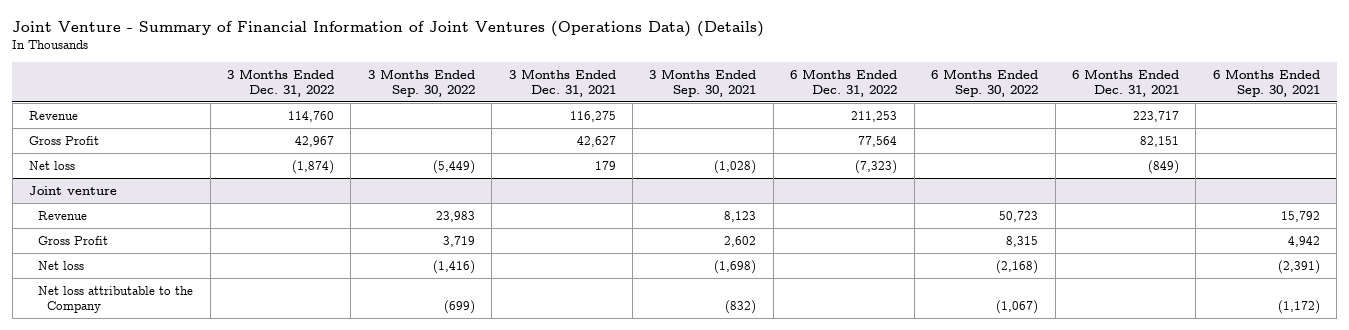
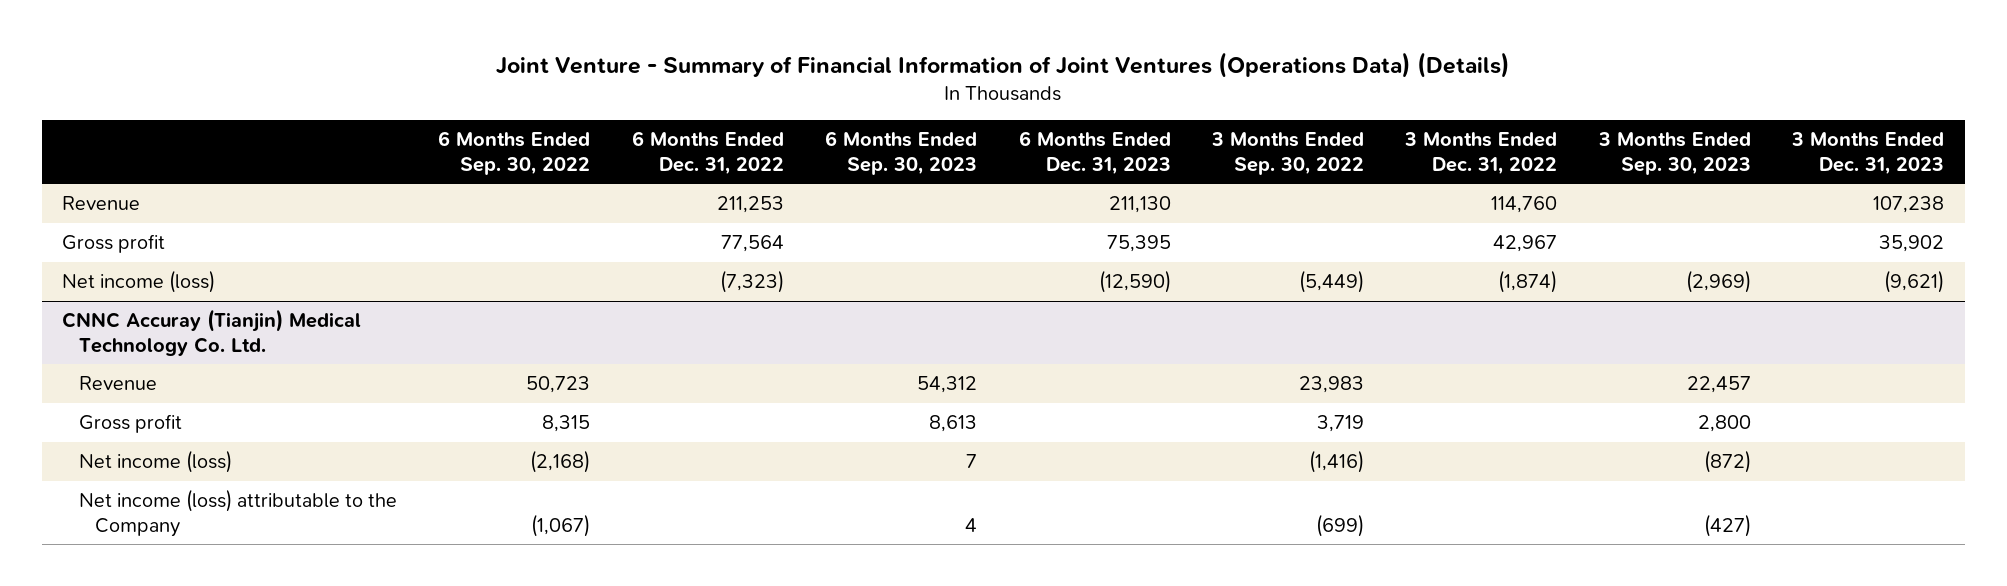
[508,68,616,97] 3 Months Ended Dec. 31, 2021 -> none
[649,68,757,97] 3 Months Ended Sep. 30, 2021 -> none
[1071,68,1179,97] 6 Months Ended Dec. 31, 2021 -> none
[1212,68,1320,97] 6 Months Ended Sep. 30, 2021 -> none
none -> [825,131,978,175] 6 Months Ended Sep. 30, 2023
none -> [1018,131,1171,175] 6 Months Ended Dec. 31, 2023
none -> [1597,132,1751,175] 3 Months Ended Sep. 30, 2023
none -> [1791,132,1945,175] 3 Months Ended Dec. 31, 2023
[29,185,118,195] Joint venture -> none
[29,135,100,145] Gross Profit -> [62,234,166,254] Gross profit
[29,160,76,170] Net loss -> [62,270,216,294] Net income (loss)
none -> [62,309,362,356] CNNC Accuray (Tianjin) Medical Technology Co. Ltd.
[38,235,109,245] Gross Profit -> [78,414,182,434] Gross profit
[38,260,85,270] Net loss -> [78,450,232,474] Net income (loss)
[38,285,194,313] Net loss attributable to the Company -> [78,489,397,537] Net income (loss) attributable to the Company

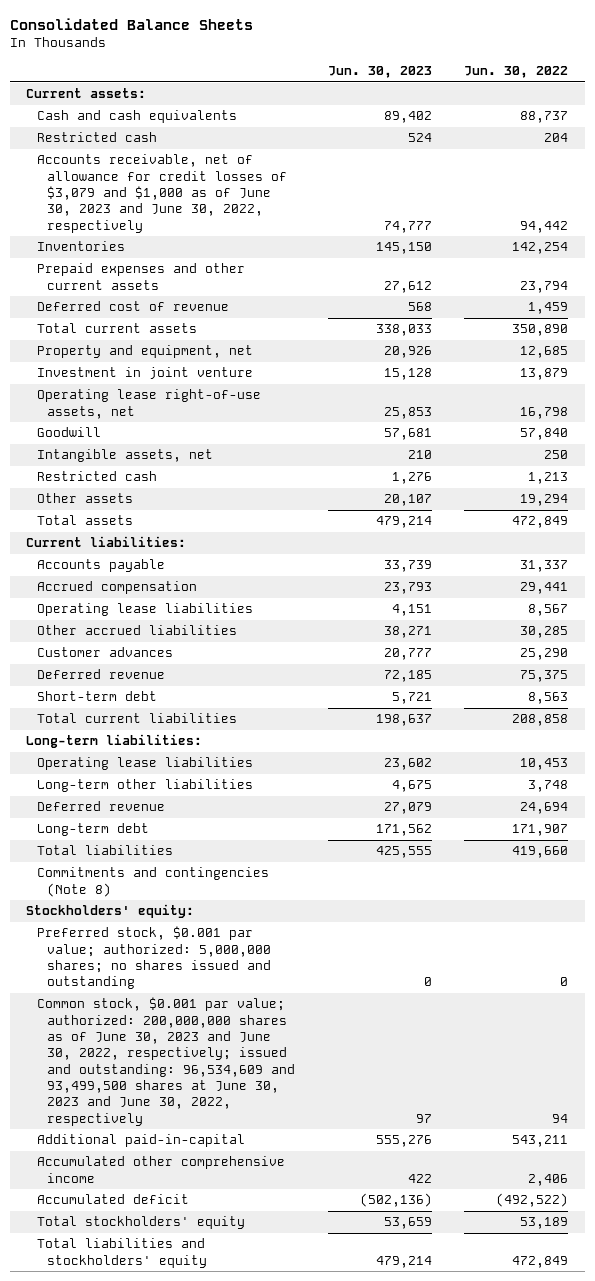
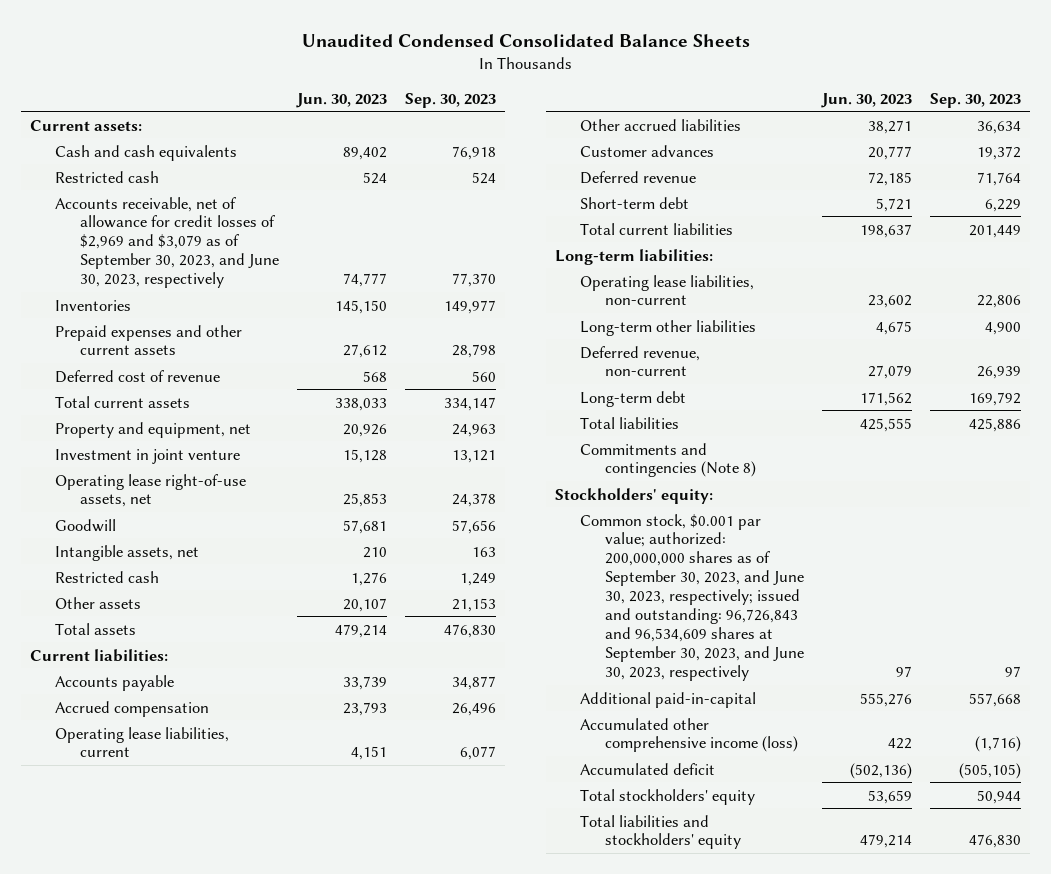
[10,17,254,30] Consolidated Balance Sheets -> [301,33,750,47] Unaudited Condensed Consolidated Balance Sheets
[464,66,569,79] Jun. 30, 2022 -> none
none -> [405,92,497,108] Sep. 30, 2023
[36,154,288,233] Accounts receivable, net of allowance for credit losses of $3,079 and $1,000 as of June 30, 2023 and June 30, 2022, respectively -> [55,196,280,289] Accounts receivable, net of allowance for credit losses of $2,969 and $3,079 as of September 30, 2023, and June 30, 2023, respectively
[36,603,253,617] Operating lease liabilities -> [55,726,230,758] Operating lease liabilities, current
[36,757,253,771] Operating lease liabilities -> [579,274,754,306] Operating lease liabilities, non-current
[36,801,165,812] Deferred revenue -> [579,345,700,377] Deferred revenue, non-current
[36,926,272,990] Preferred stock, $0.001 par value; authorized: 5,000,000 shares; no shares issued and outstanding -> none
[36,997,296,1126] Common stock, $0.001 par value; authorized: 200,000,000 shares as of June 30, 2023 and June 30, 2022, respectively; issued and outstanding: 96,534,609 and 93,499,500 shares at June 30, 2023 and June 30, 2022, respectively -> [579,513,804,682] Common stock, $0.001 par value; authorized: 200,000,000 shares as of September 30, 2023, and June 30, 2023, respectively; issued and outstanding: 96,726,843 and 96,534,609 shares at September 30, 2023, and June 30, 2023, respectively
[36,1156,285,1183] Accumulated other comprehensive income -> [579,717,798,753] Accumulated other comprehensive income (loss)

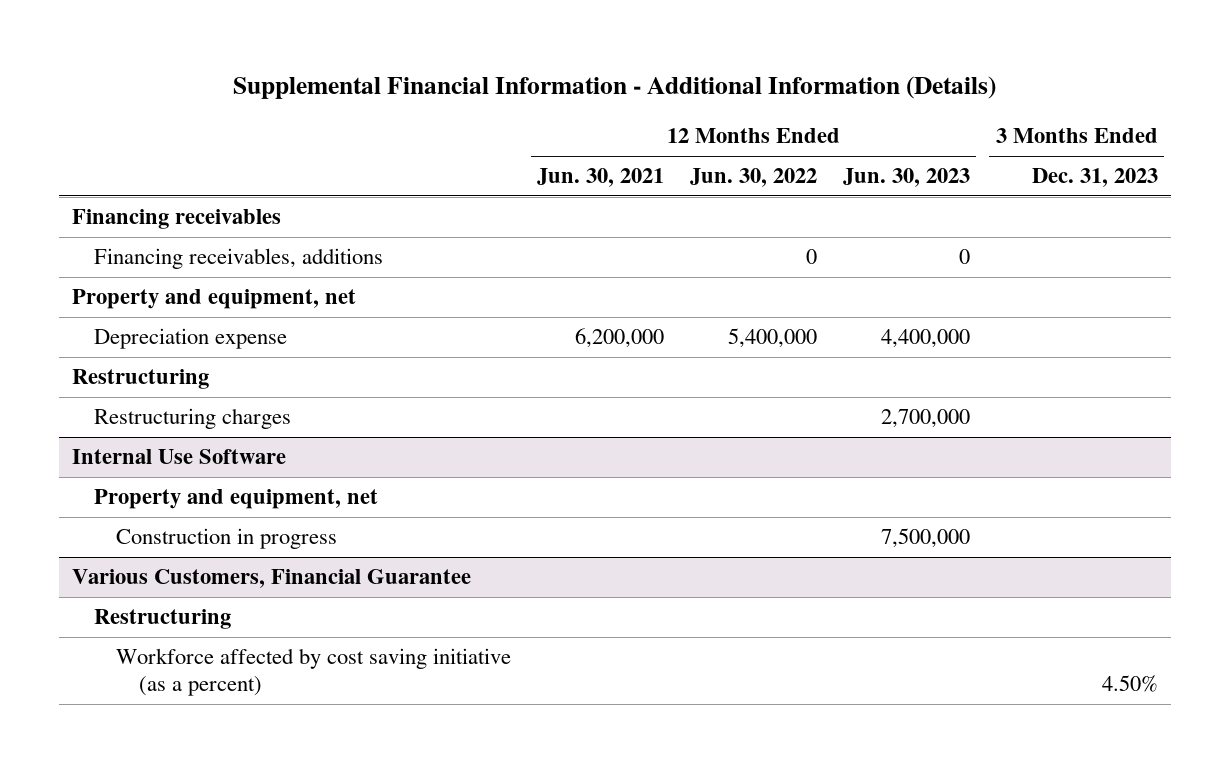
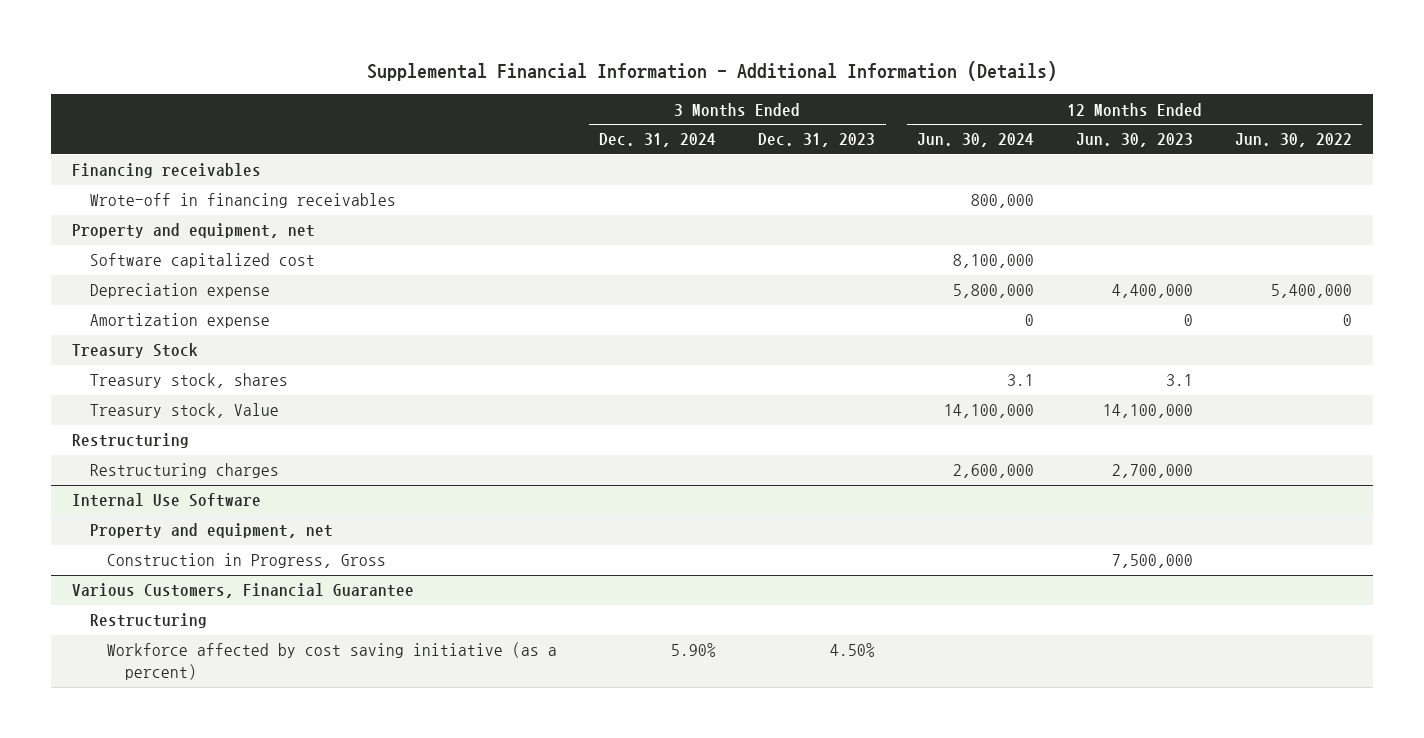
[537,168,665,188] Jun. 30, 2021 -> none
none -> [599,133,717,148] Dec. 31, 2024
none -> [917,133,1035,148] Jun. 30, 2024
[94,248,384,270] Financing receivables, additions -> none
none -> [89,193,396,209] Wrote-off in financing receivables
none -> [89,253,315,269] Software capitalized cost
none -> [89,313,270,329] Amortization expense
none -> [71,343,198,359] Treasury Stock
none -> [89,373,288,389] Treasury stock, shares
none -> [89,403,279,419] Treasury stock, Value
[116,528,338,550] Construction in progress -> [107,553,387,569] Construction in Progress, Gross

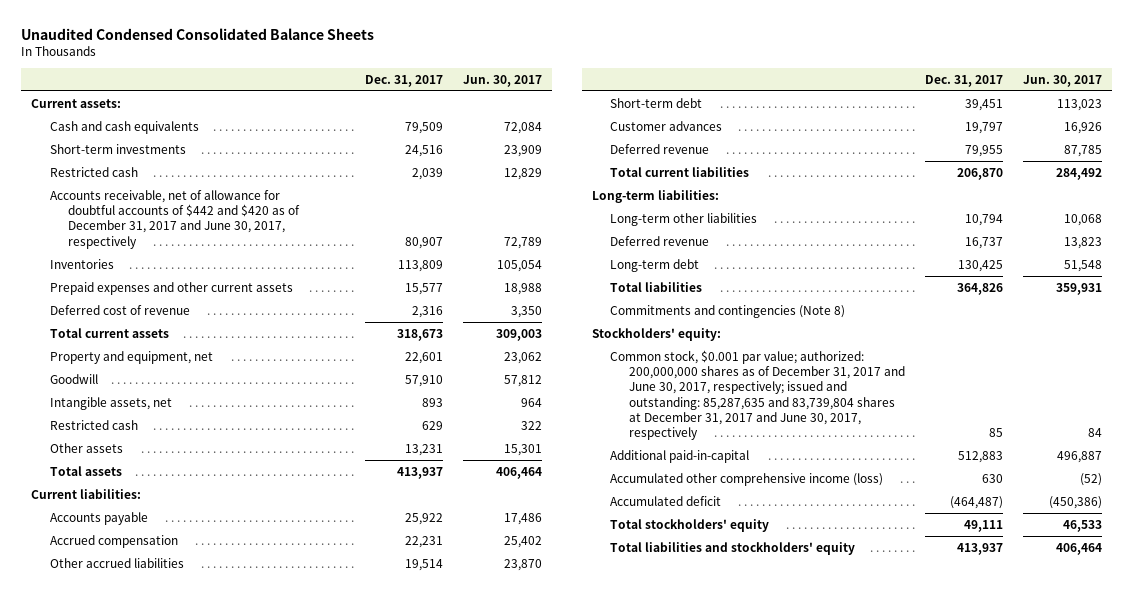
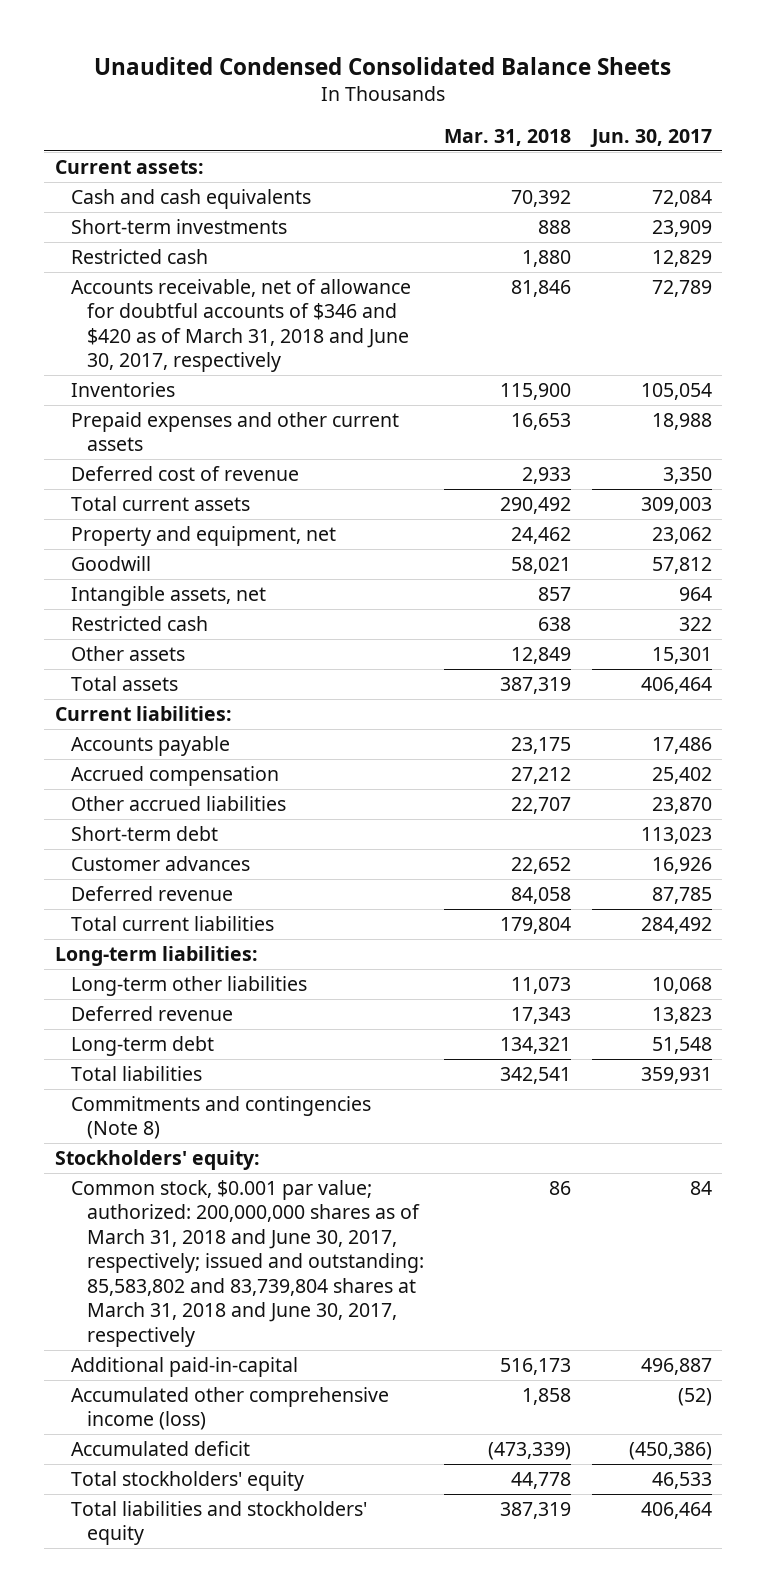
[364,74,443,87] Dec. 31, 2017 -> none
none -> [444,128,572,146] Mar. 31, 2018
[49,189,301,249] Accounts receivable, net of allowance for doubtful accounts of $442 and $420 as of December 31, 2017 and June 30, 2017, respectively -> [70,279,411,373] Accounts receivable, net of allowance for doubtful accounts of $346 and $420 as of March 31, 2018 and June 30, 2017, respectively
[610,349,905,441] Common stock, $0.001 par value; authorized: 200,000,000 shares as of December 31, 2017 and June 30, 2017, respectively; issued and outstanding: 85,287,635 and 83,739,804 shares at December 31, 2017 and June 30, 2017, respectively -> [70,1180,424,1347] Common stock, $0.001 par value; authorized: 200,000,000 shares as of March 31, 2018 and June 30, 2017, respectively; issued and outstanding: 85,583,802 and 83,739,804 shares at March 31, 2018 and June 30, 2017, respectively

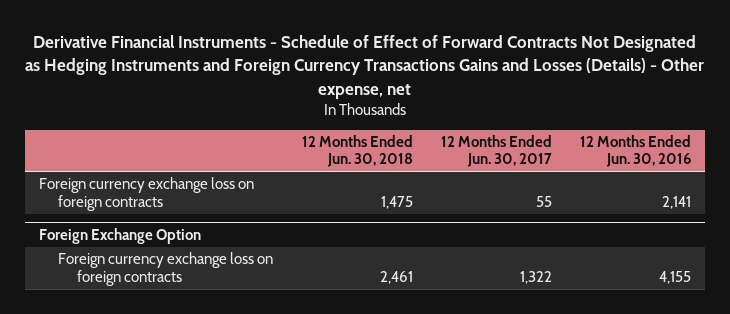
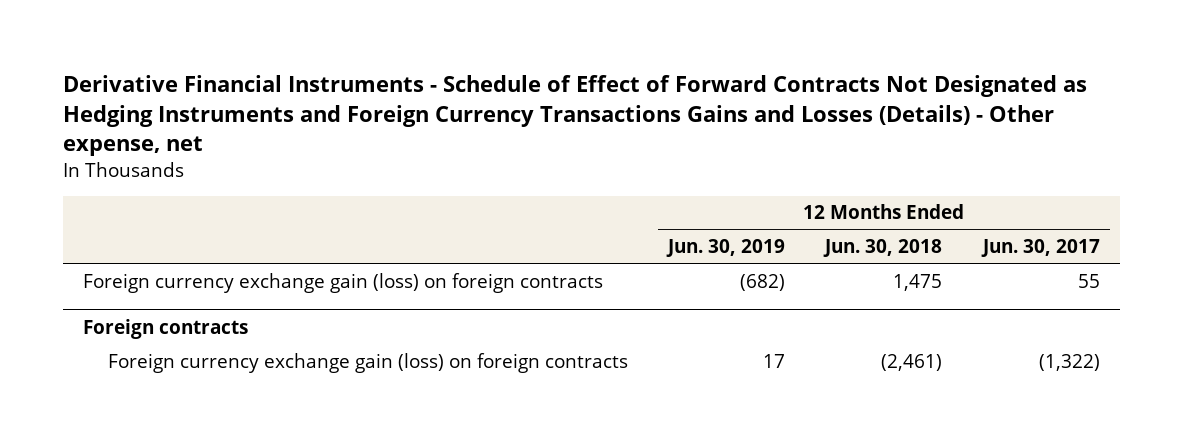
[579,135,691,168] 12 Months Ended Jun. 30, 2016 -> none
none -> [666,239,786,258] Jun. 30, 2019
[39,177,255,211] Foreign currency exchange loss on foreign contracts -> [83,272,604,293] Foreign currency exchange gain (loss) on foreign contracts
[39,228,202,245] Foreign Exchange Option -> [83,318,249,339] Foreign contracts
[58,252,274,286] Foreign currency exchange loss on foreign contracts -> [107,352,628,373] Foreign currency exchange gain (loss) on foreign contracts
[379,270,413,284] 2,461 -> [881,353,943,371] (2,461)
[519,270,552,284] 1,322 -> [1038,353,1100,371] (1,322)

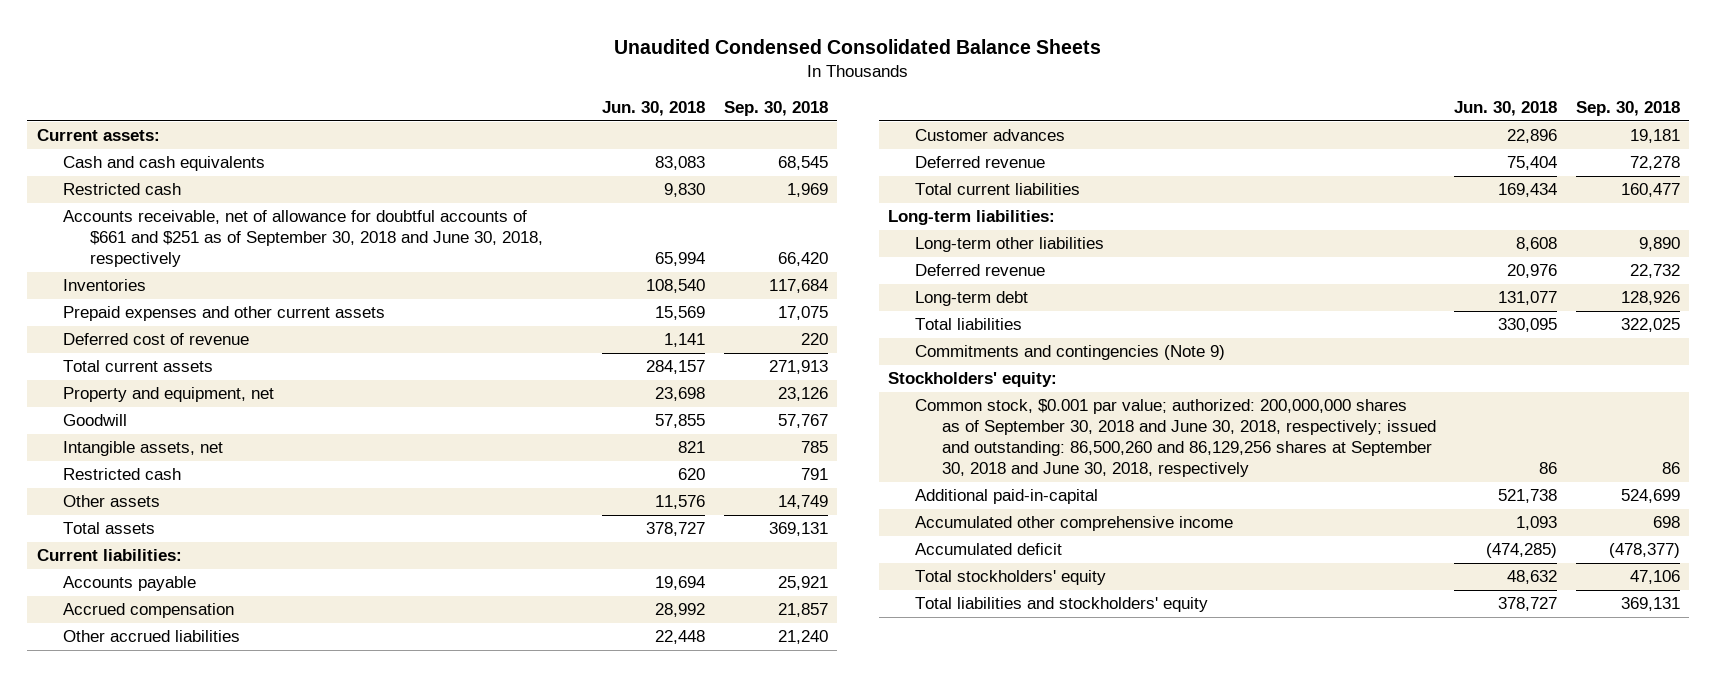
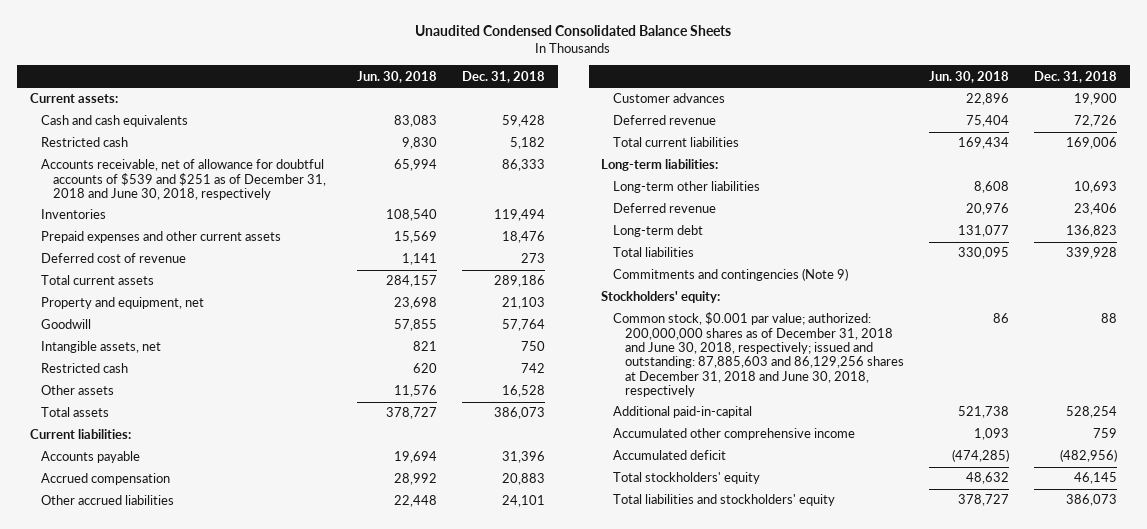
[723,101,828,117] Sep. 30, 2018 -> none
none -> [462,70,546,83] Dec. 31, 2018
[63,210,544,268] Accounts receivable, net of allowance for doubtful accounts of $661 and $251 as of September 30, 2018 and June 30, 2018, respectively -> [41,159,327,200] Accounts receivable, net of allowance for doubtful accounts of $539 and $251 as of December 31, 2018 and June 30, 2018, respectively
[915,399,1437,478] Common stock, $0.001 par value; authorized: 200,000,000 shares as of September 30, 2018 and June 30, 2018, respectively; issued and outstanding: 86,500,260 and 86,129,256 shares at September 30, 2018 and June 30, 2018, respectively -> [613,312,904,397] Common stock, $0.001 par value; authorized: 200,000,000 shares as of December 31, 2018 and June 30, 2018, respectively; issued and outstanding: 87,885,603 and 86,129,256 shares at December 31, 2018 and June 30, 2018, respectively

